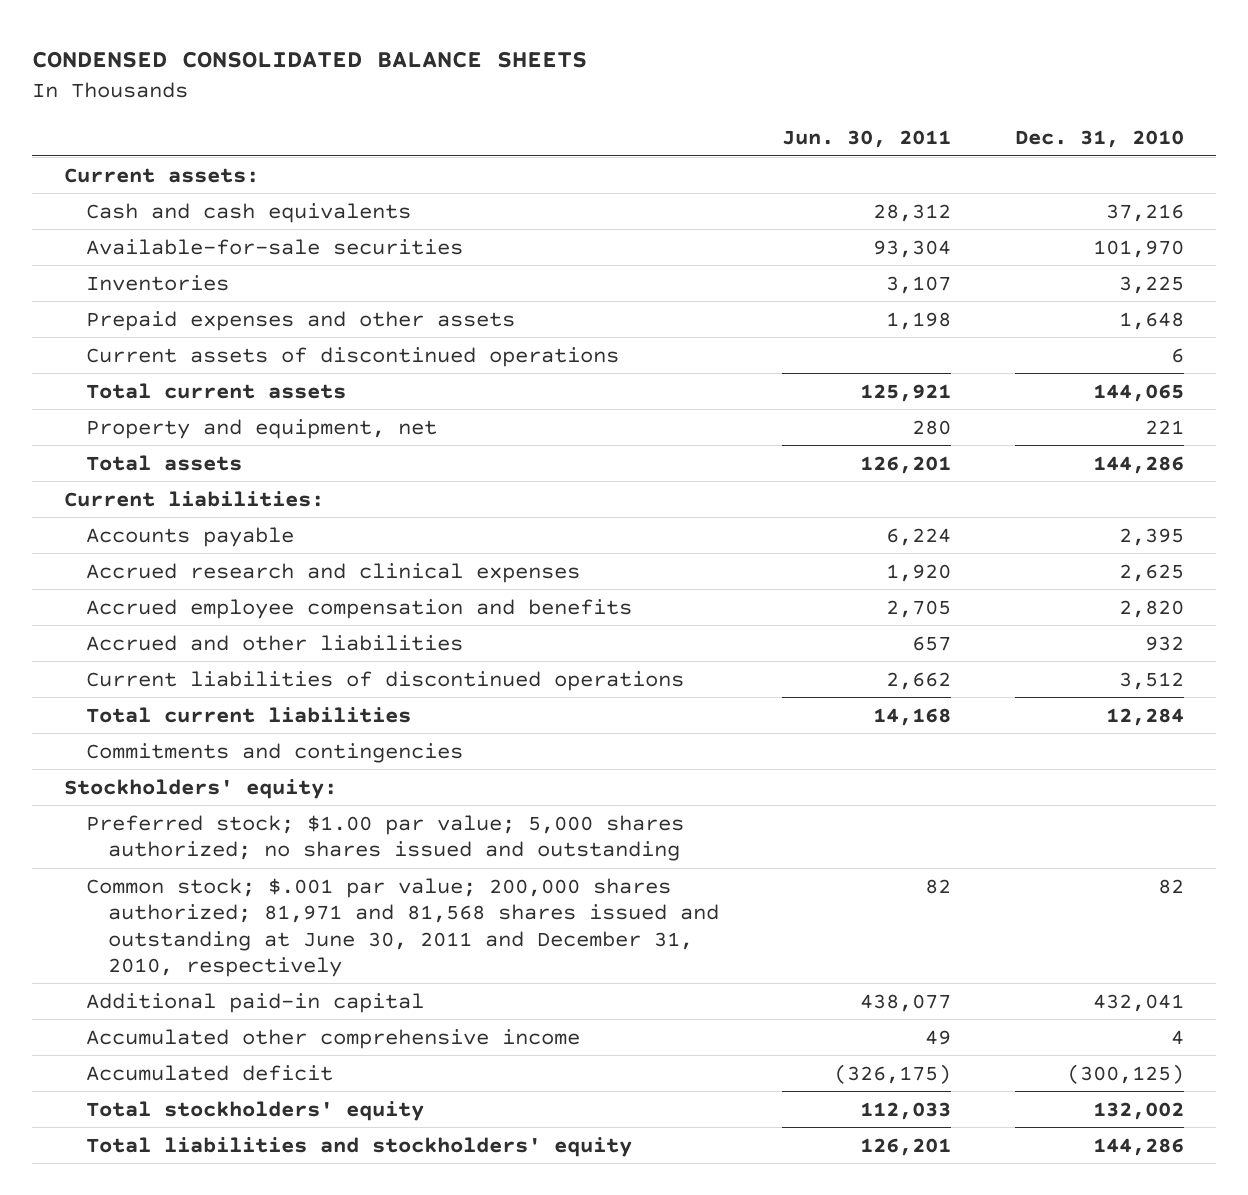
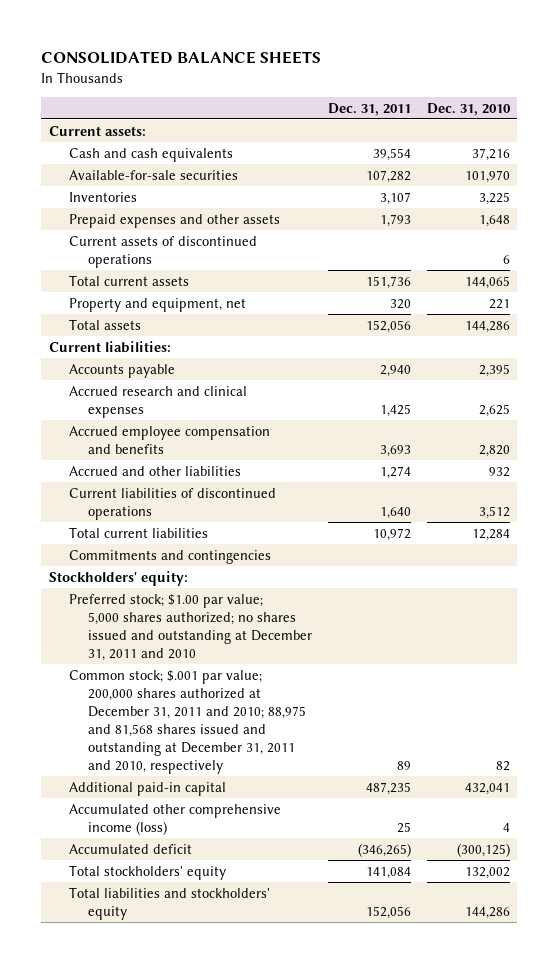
[32,51,588,69] CONDENSED CONSOLIDATED BALANCE SHEETS -> [40,51,321,65] CONSOLIDATED BALANCE SHEETS
[782,130,952,149] Jun. 30, 2011 -> none
none -> [327,102,411,116] Dec. 31, 2011
[85,814,684,862] Preferred stock; $1.00 par value; 5,000 shares authorized; no shares issued and outstanding -> [68,593,313,661] Preferred stock; $1.00 par value; 5,000 shares authorized; no shares issued and outstanding at December 31, 2011 and 2010
[85,877,719,977] Common stock; $.001 par value; 200,000 shares authorized; 81,971 and 81,568 shares issued and outstanding at June 30, 2011 and December 31, 2010, respectively -> [68,669,307,774] Common stock; $.001 par value; 200,000 shares authorized at December 31, 2011 and 2010; 88,975 and 81,568 shares issued and outstanding at December 31, 2011 and 2010, respectively
[85,1028,580,1049] Accumulated other comprehensive income -> [68,803,281,835] Accumulated other comprehensive income (loss)

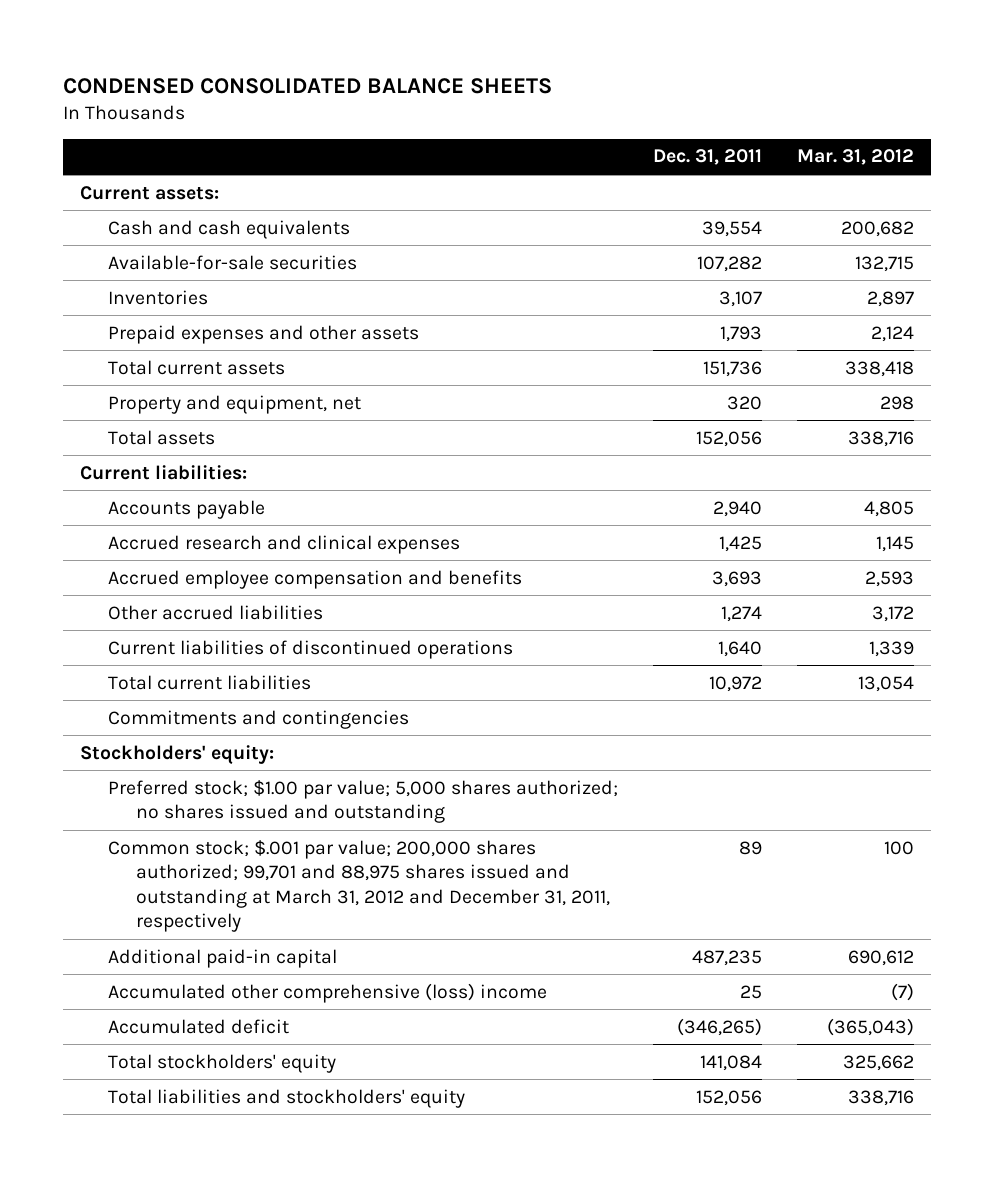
[40,51,321,65] CONSOLIDATED BALANCE SHEETS -> [63,78,553,95] CONDENSED CONSOLIDATED BALANCE SHEETS
[426,102,511,116] Dec. 31, 2010 -> none
none -> [796,149,914,166] Mar. 31, 2012
[68,235,257,268] Current assets of discontinued operations -> none
[68,465,241,476] Accrued and other liabilities -> [108,604,324,620] Other accrued liabilities
[68,593,313,661] Preferred stock; $1.00 par value; 5,000 shares authorized; no shares issued and outstanding at December 31, 2011 and 2010 -> [108,779,619,824] Preferred stock; $1.00 par value; 5,000 shares authorized; no shares issued and outstanding
[68,669,307,774] Common stock; $.001 par value; 200,000 shares authorized at December 31, 2011 and 2010; 88,975 and 81,568 shares issued and outstanding at December 31, 2011 and 2010, respectively -> [108,839,611,933] Common stock; $.001 par value; 200,000 shares authorized; 99,701 and 88,975 shares issued and outstanding at March 31, 2012 and December 31, 2011, respectively
[68,803,281,835] Accumulated other comprehensive income (loss) -> [108,982,548,1003] Accumulated other comprehensive (loss) income

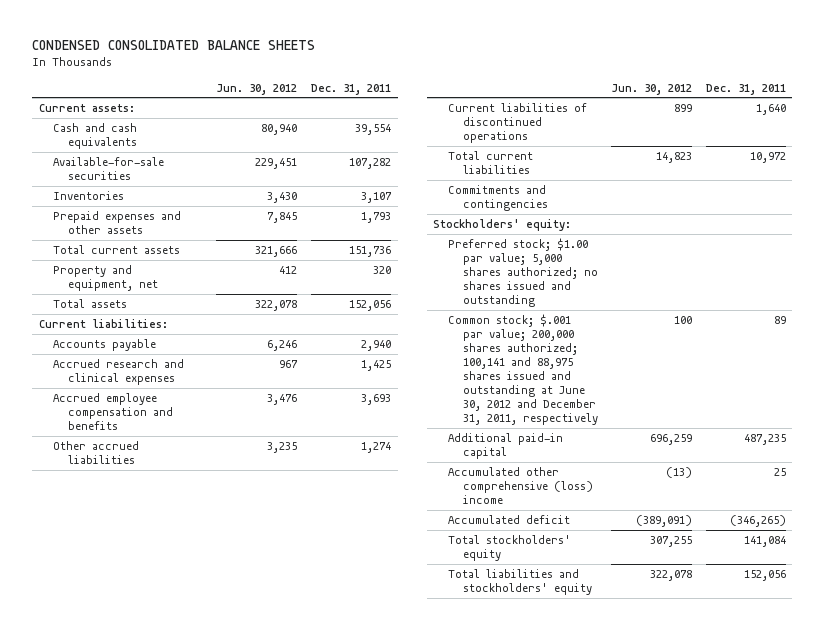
[796,149,914,166] Mar. 31, 2012 -> none
none -> [216,83,298,95] Jun. 30, 2012
[108,839,611,933] Common stock; $.001 par value; 200,000 shares authorized; 99,701 and 88,975 shares issued and outstanding at March 31, 2012 and December 31, 2011, respectively -> [448,313,598,426] Common stock; $.001 par value; 200,000 shares authorized; 100,141 and 88,975 shares issued and outstanding at June 30, 2012 and December 31, 2011, respectively

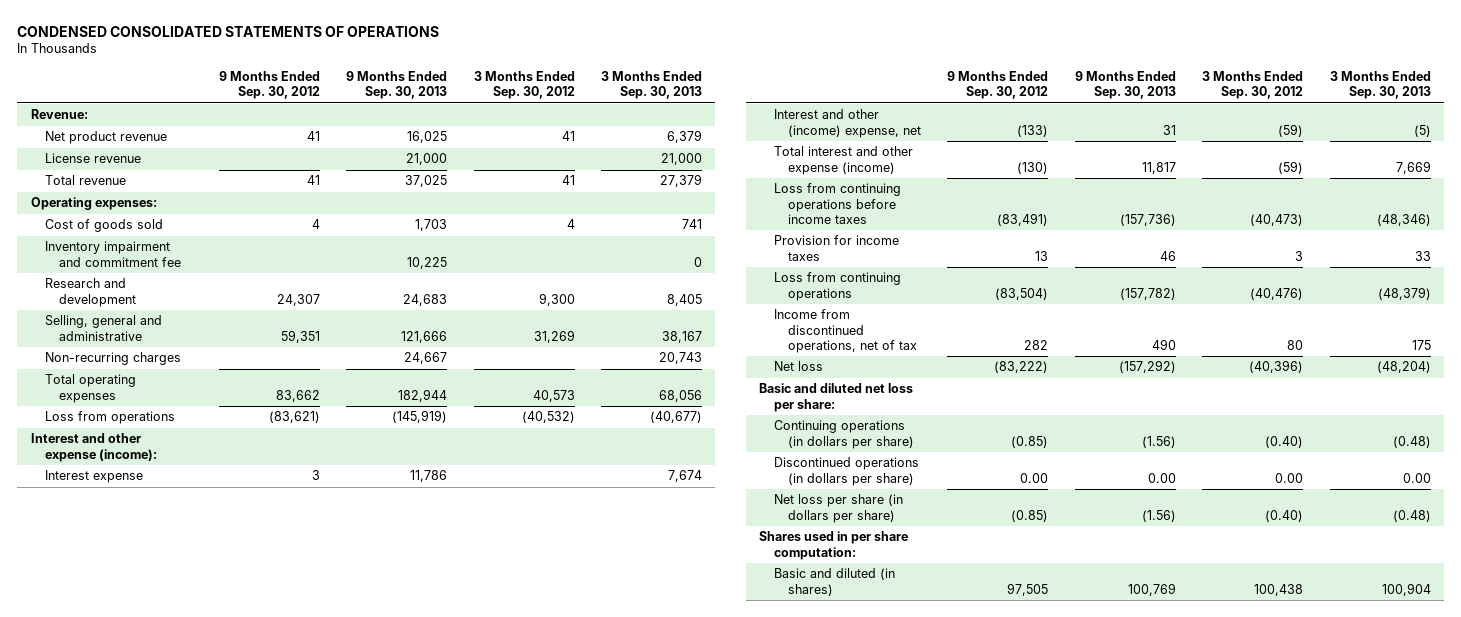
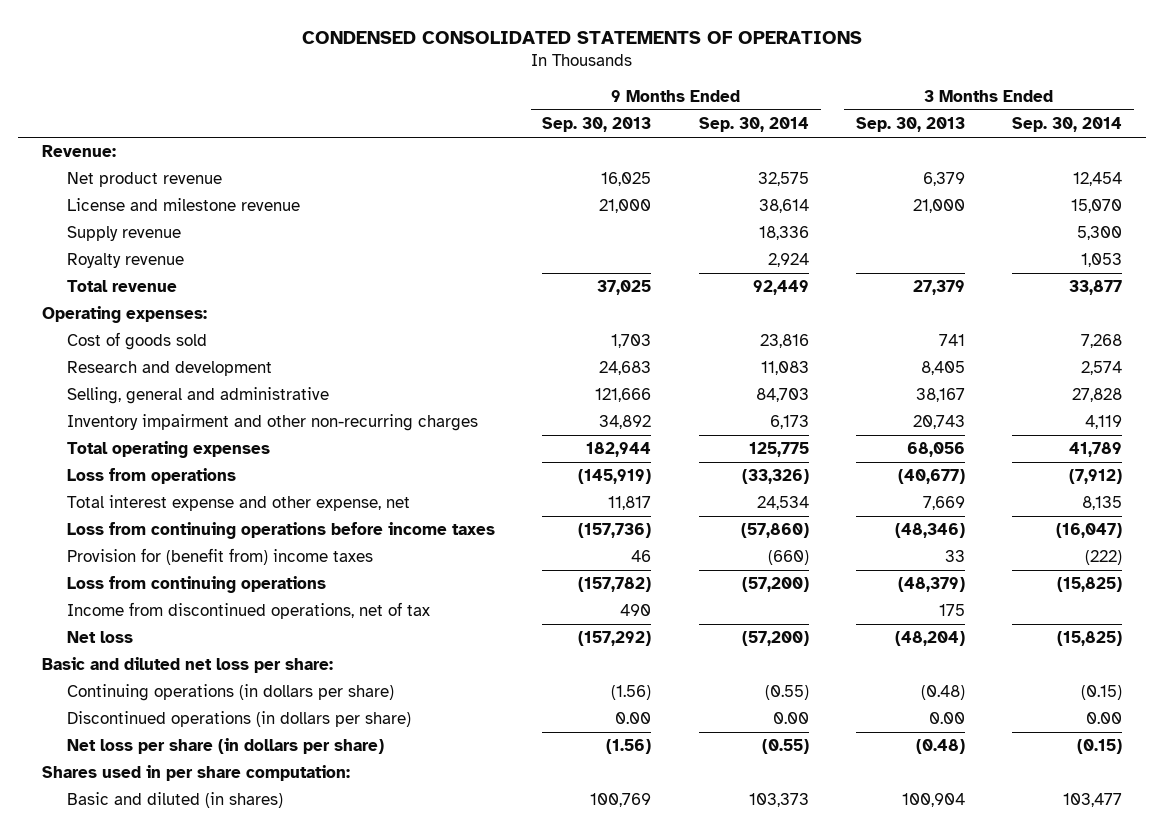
[218,71,320,100] 9 Months Ended Sep. 30, 2012 -> none
[473,71,575,100] 3 Months Ended Sep. 30, 2012 -> none
none -> [698,117,809,133] Sep. 30, 2014
none -> [1012,117,1123,133] Sep. 30, 2014
[44,153,141,164] License revenue -> [67,198,301,212] License and milestone revenue
none -> [67,226,182,242] Supply revenue
none -> [67,253,185,269] Royalty revenue
[44,241,182,267] Inventory impairment and commitment fee -> none
[44,352,181,366] Non-recurring charges -> none
none -> [67,414,479,432] Inventory impairment and other non-recurring charges
[30,433,157,462] Interest and other expense (income): -> none
[44,470,143,484] Interest expense -> none
[773,109,921,138] Interest and other (income) expense, net -> none
[773,146,913,175] Total interest and other expense (income) -> [67,495,411,512] Total interest expense and other expense, net
[773,235,899,261] Provision for income taxes -> [67,548,374,566] Provision for (benefit from) income taxes

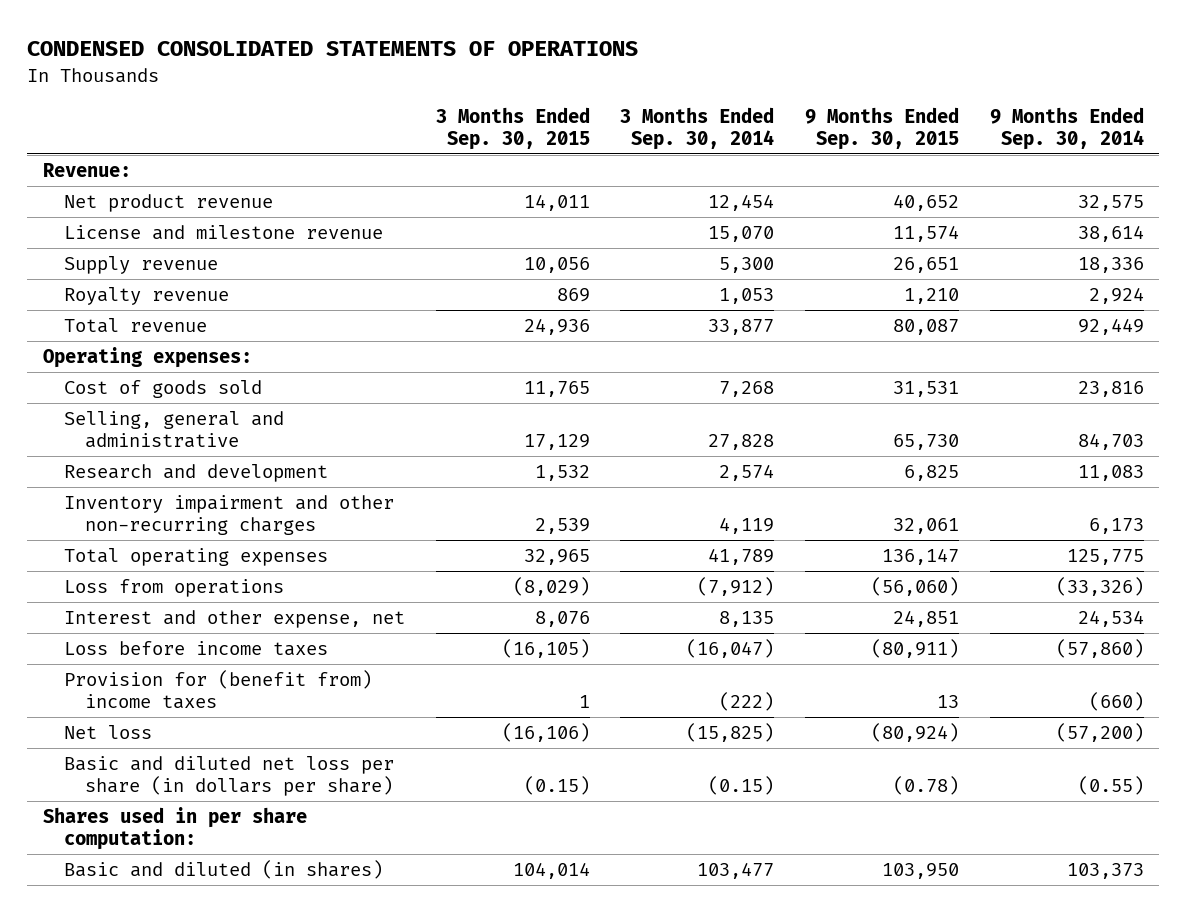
[542,117,652,133] Sep. 30, 2013 -> none
[855,117,965,133] Sep. 30, 2013 -> none
none -> [435,106,590,150] 3 Months Ended Sep. 30, 2015
none -> [805,106,960,150] 9 Months Ended Sep. 30, 2015
[67,361,273,377] Research and development -> [63,464,328,483] Research and development
[67,495,411,512] Total interest expense and other expense, net -> [63,610,405,629] Interest and other expense, net
[67,522,496,540] Loss from continuing operations before income taxes -> [63,641,328,657] Loss before income taxes
[67,576,327,594] Loss from continuing operations -> none
[67,602,431,620] Income from discontinued operations, net of tax -> none
[41,657,333,674] Basic and diluted net loss per share: -> none
[67,684,395,702] Continuing operations (in dollars per share) -> none
[67,711,412,728] Discontinued operations (in dollars per share) -> none
[67,738,385,755] Net loss per share (in dollars per share) -> [63,756,394,797] Basic and diluted net loss per share (in dollars per share)

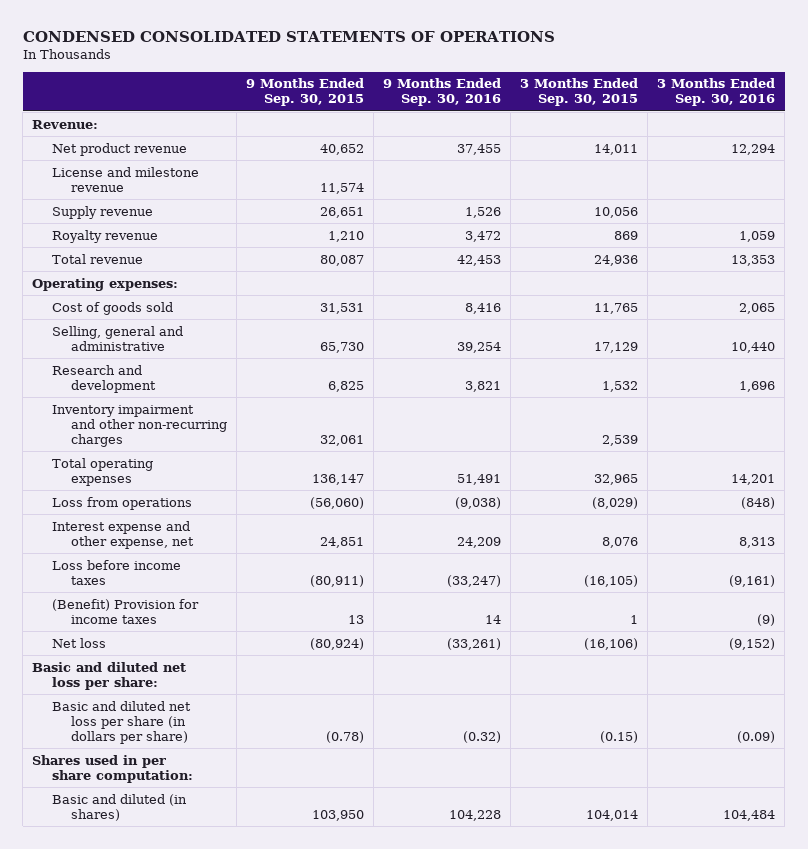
[620,106,775,150] 3 Months Ended Sep. 30, 2014 -> none
[989,106,1144,150] 9 Months Ended Sep. 30, 2014 -> none
none -> [383,78,502,107] 9 Months Ended Sep. 30, 2016
none -> [657,78,776,107] 3 Months Ended Sep. 30, 2016
[63,610,405,629] Interest and other expense, net -> [51,520,195,549] Interest expense and other expense, net
[63,670,372,710] Provision for (benefit from) income taxes -> [51,598,199,624] (Benefit) Provision for income taxes
none -> [32,661,187,690] Basic and diluted net loss per share:

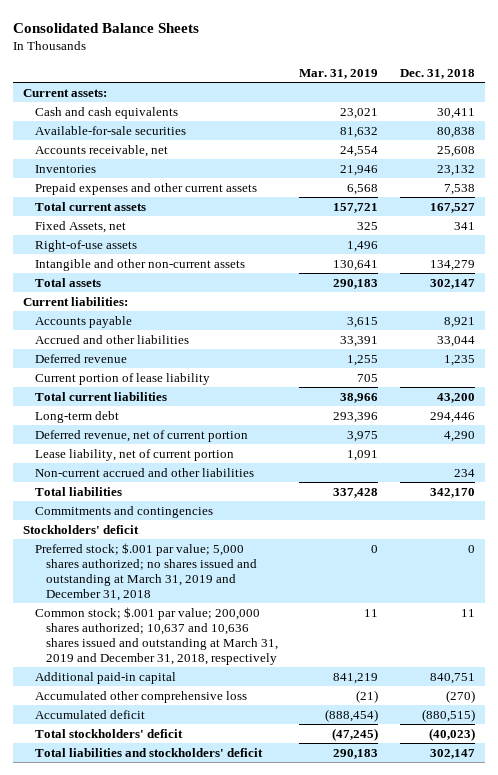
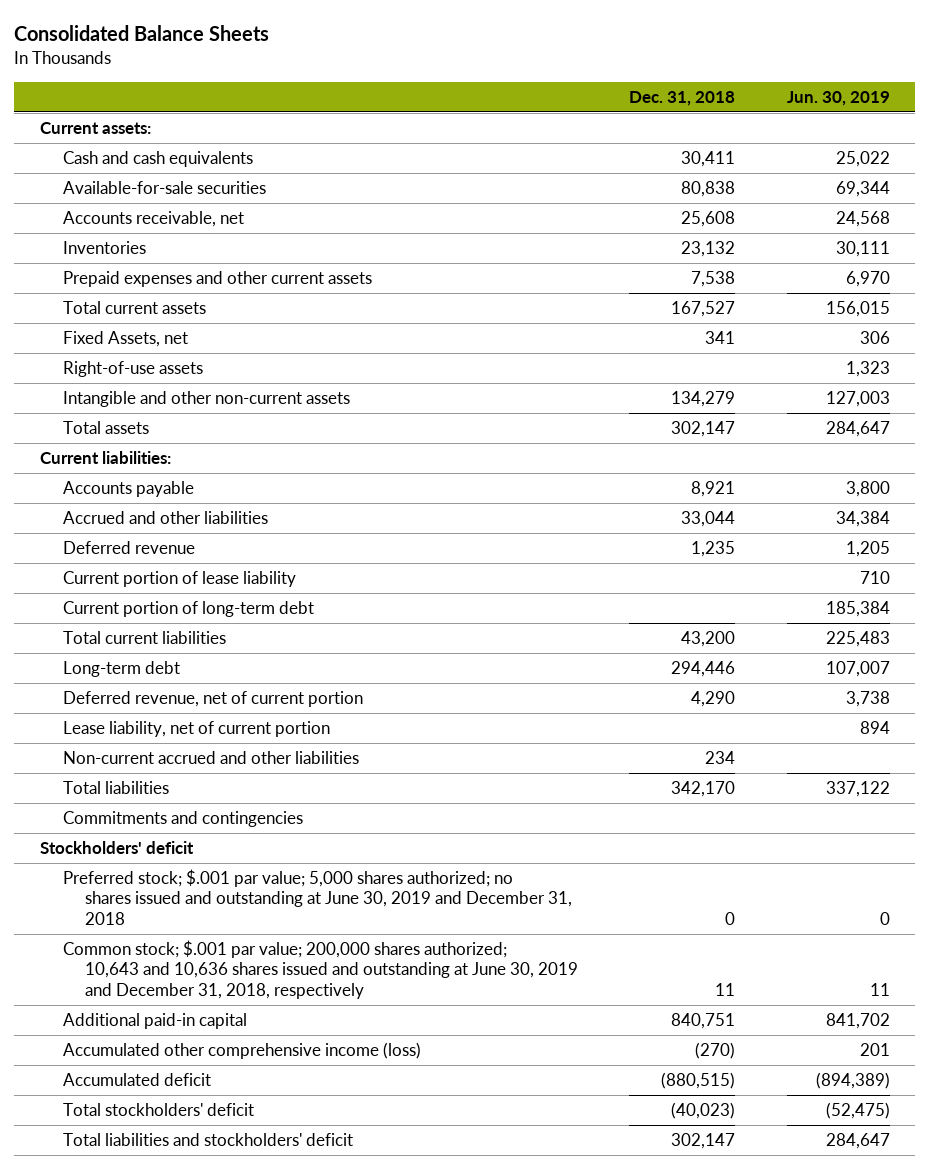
[299,68,379,79] Mar. 31, 2019 -> none
none -> [786,90,890,106] Jun. 30, 2019
none -> [62,601,314,618] Current portion of long-term debt
[34,542,258,601] Preferred stock; $.001 par value; 5,000 shares authorized; no shares issued and outstanding at March 31, 2019 and December 31, 2018 -> [62,869,572,925] Preferred stock; $.001 par value; 5,000 shares authorized; no shares issued and outstanding at June 30, 2019 and December 31, 2018
[34,606,279,665] Common stock; $.001 par value; 200,000 shares authorized; 10,637 and 10,636 shares issued and outstanding at March 31, 2019 and December 31, 2018, respectively -> [62,940,578,999] Common stock; $.001 par value; 200,000 shares authorized; 10,643 and 10,636 shares issued and outstanding at June 30, 2019 and December 31, 2018, respectively
[34,690,247,703] Accumulated other comprehensive loss -> [62,1042,421,1060] Accumulated other comprehensive income (loss)

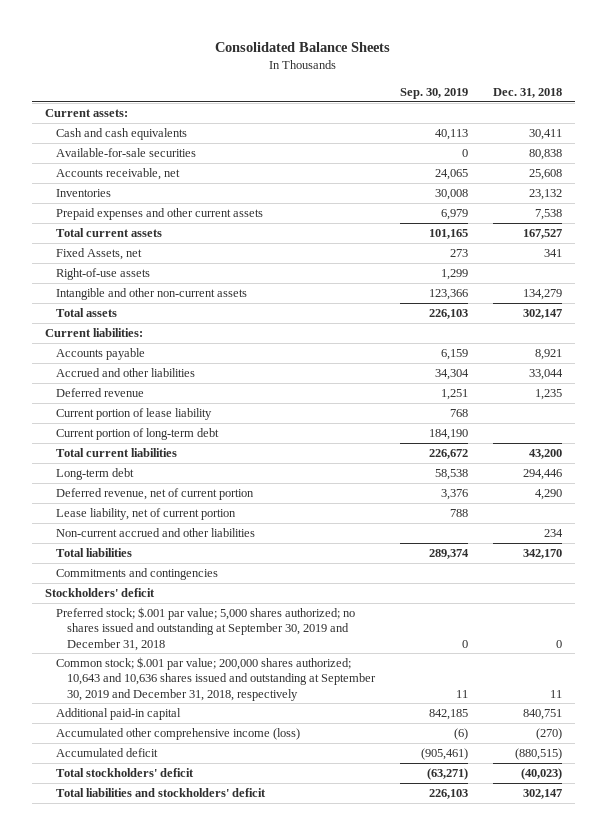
[786,90,890,106] Jun. 30, 2019 -> none
none -> [399,88,468,100] Sep. 30, 2019
[62,869,572,925] Preferred stock; $.001 par value; 5,000 shares authorized; no shares issued and outstanding at June 30, 2019 and December 31, 2018 -> [55,607,355,651] Preferred stock; $.001 par value; 5,000 shares authorized; no shares issued and outstanding at September 30, 2019 and December 31, 2018
[62,940,578,999] Common stock; $.001 par value; 200,000 shares authorized; 10,643 and 10,636 shares issued and outstanding at June 30, 2019 and December 31, 2018, respectively -> [55,657,376,701] Common stock; $.001 par value; 200,000 shares authorized; 10,643 and 10,636 shares issued and outstanding at September 30, 2019 and December 31, 2018, respectively

